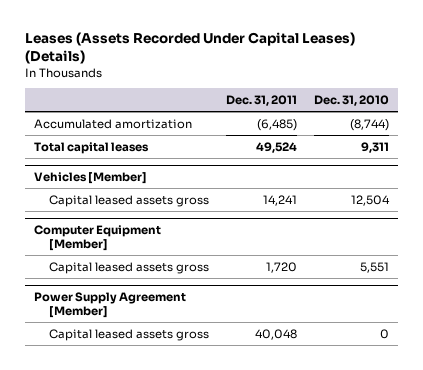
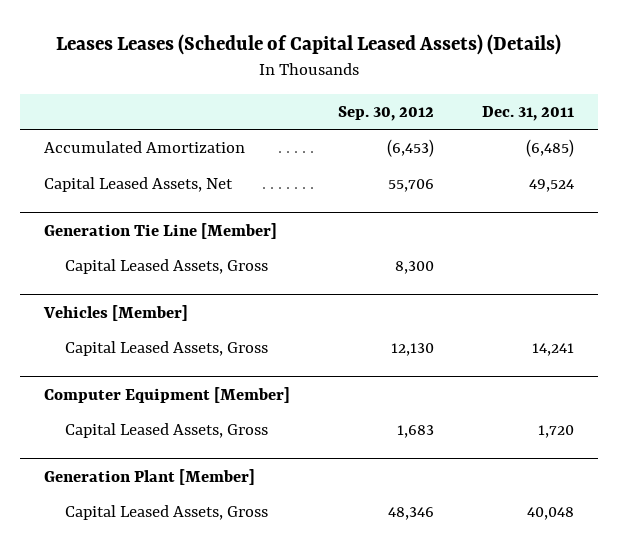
[25,32,356,64] Leases (Assets Recorded Under Capital Leases) (Details) -> [56,33,562,55] Leases Leases (Schedule of Capital Leased Assets) (Details)
[314,94,390,106] Dec. 31, 2010 -> none
none -> [338,105,435,121] Sep. 30, 2012
[33,118,192,129] Accumulated amortization -> [44,141,246,154] Accumulated Amortization
[33,141,149,154] Total capital leases -> [44,177,234,193] Capital Leased Assets, Net
none -> [44,222,278,239] Generation Tie Line [Member]
none -> [65,259,269,275] Capital Leased Assets, Gross
[49,194,210,207] Capital leased assets gross -> [65,341,269,357] Capital Leased Assets, Gross
[33,291,186,319] Power Supply Agreement [Member] -> none
[49,261,210,274] Capital leased assets gross -> [65,423,269,439] Capital Leased Assets, Gross
none -> [44,468,256,485] Generation Plant [Member]
[49,328,210,341] Capital leased assets gross -> [65,505,269,521] Capital Leased Assets, Gross

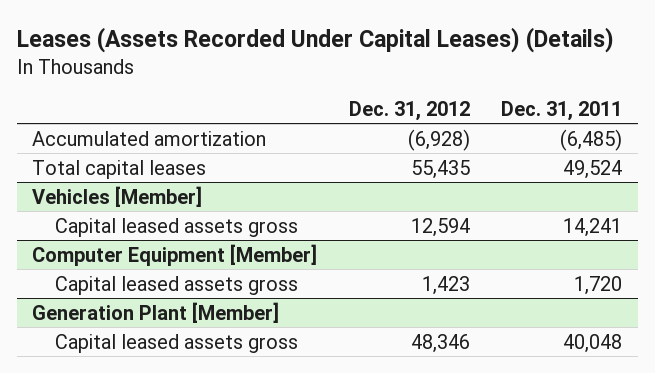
[56,33,562,55] Leases Leases (Schedule of Capital Leased Assets) (Details) -> [16,27,614,54] Leases (Assets Recorded Under Capital Leases) (Details)
[338,105,435,121] Sep. 30, 2012 -> none
none -> [348,100,470,121] Dec. 31, 2012
[44,222,278,239] Generation Tie Line [Member] -> none
[65,259,269,275] Capital Leased Assets, Gross -> none
[44,141,246,154] Accumulated Amortization -> [32,130,267,146] Accumulated amortization
[44,177,234,193] Capital Leased Assets, Net -> [32,159,207,179] Total capital leases
[65,341,269,357] Capital Leased Assets, Gross -> [55,217,299,237] Capital leased assets gross
[65,423,269,439] Capital Leased Assets, Gross -> [55,275,299,295] Capital leased assets gross
[65,505,269,521] Capital Leased Assets, Gross -> [55,333,299,353] Capital leased assets gross

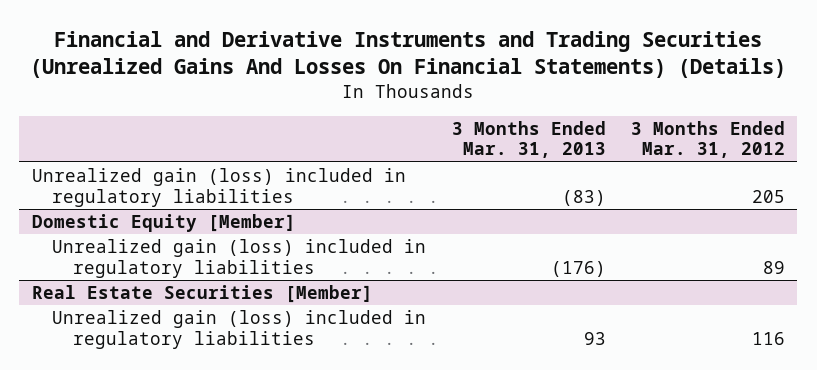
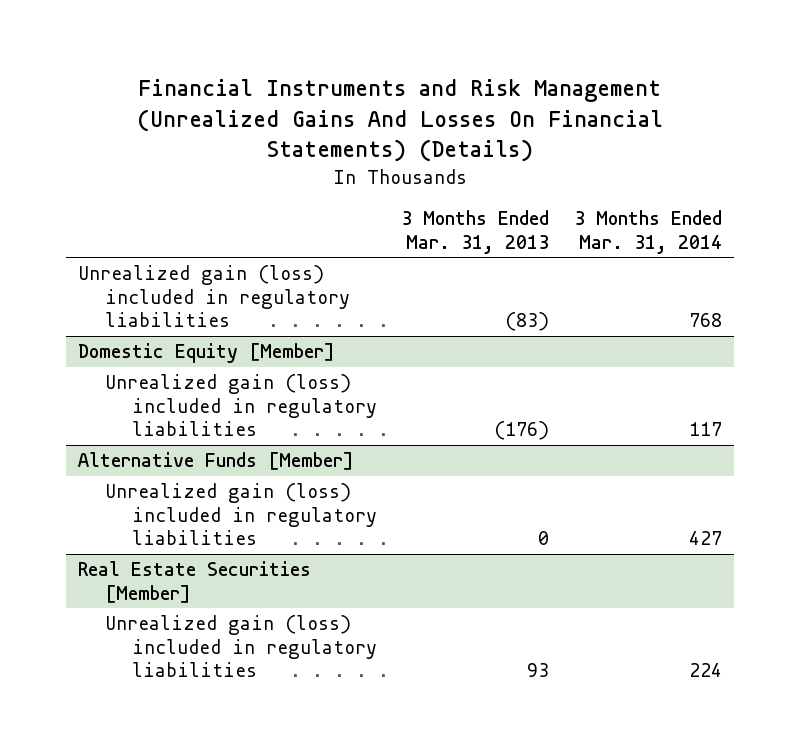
[30,30,787,79] Financial and Derivative Instruments and Trading Securities (Unrealized Gains And Losses On Financial Statements) (Details) -> [136,79,663,163] Financial Instruments and Risk Management (Unrealized Gains And Losses On Financial Statements) (Details)
[630,120,785,159] 3 Months Ended Mar. 31, 2012 -> none
none -> [573,210,722,254] 3 Months Ended Mar. 31, 2014
none -> [77,452,354,471] Alternative Funds [Member]
none -> [104,483,377,546] Unrealized gain (loss) included in regulatory liabilities

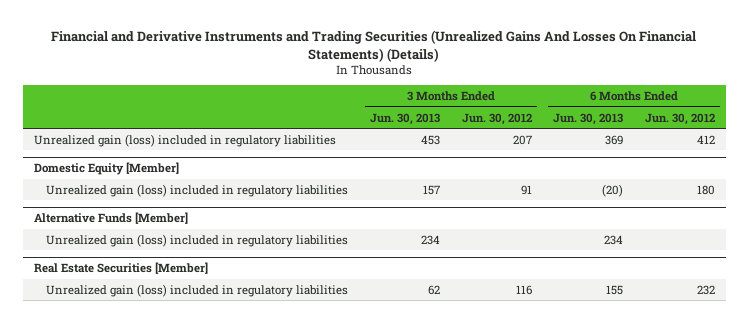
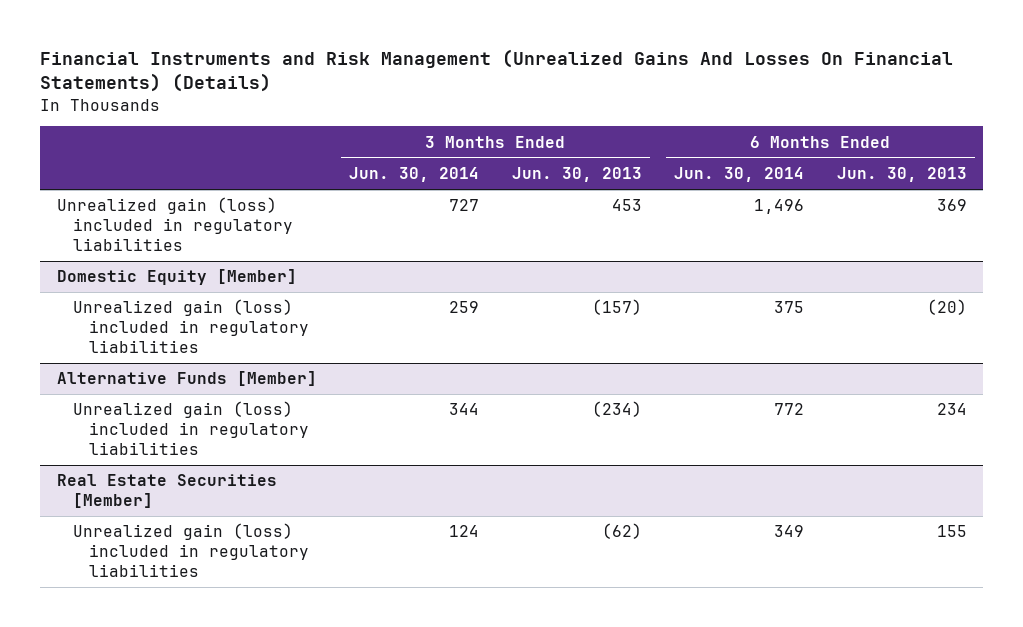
[51,29,697,62] Financial and Derivative Instruments and Trading Securities (Unrealized Gains And Losses On Financial Statements) (Details) -> [40,48,954,93] Financial Instruments and Risk Management (Unrealized Gains And Losses On Financial Statements) (Details)
[461,112,532,125] Jun. 30, 2012 -> none
[644,112,715,125] Jun. 30, 2012 -> none
none -> [349,167,480,183] Jun. 30, 2014
none -> [674,167,805,183] Jun. 30, 2014
[422,184,440,195] 157 -> [591,299,642,316] (157)
[420,234,440,245] 234 -> [591,401,642,418] (234)
[427,284,440,295] 62 -> [601,523,642,540] (62)

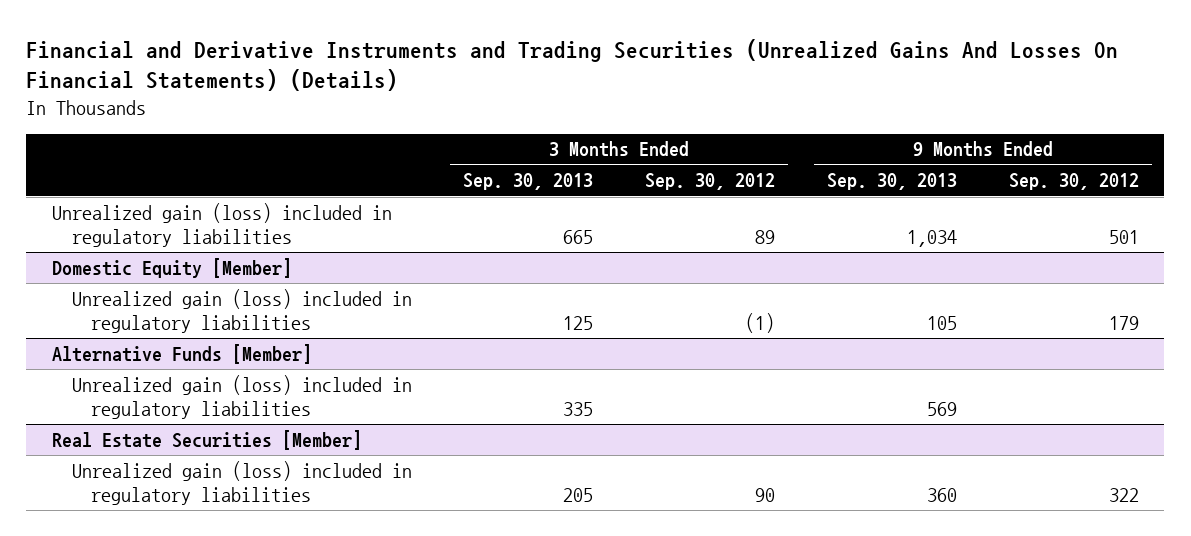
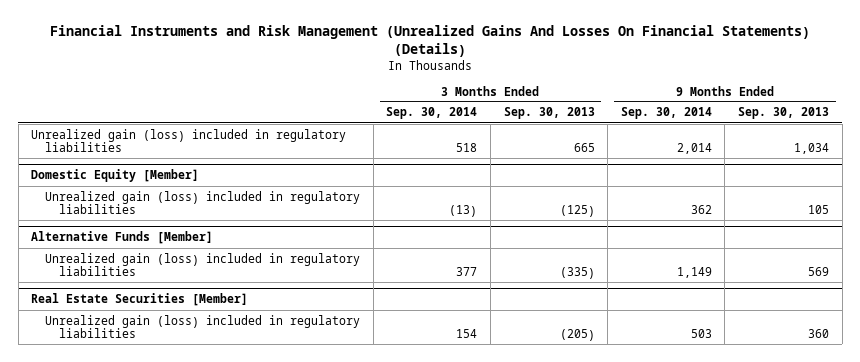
[26,38,1119,92] Financial and Derivative Instruments and Trading Securities (Unrealized Gains And Losses On Financial Statements) (Details) -> [50,25,811,58] Financial Instruments and Risk Management (Unrealized Gains And Losses On Financial Statements) (Details)
[645,173,776,191] Sep. 30, 2012 -> none
[1008,173,1139,191] Sep. 30, 2012 -> none
none -> [386,107,478,120] Sep. 30, 2014
none -> [620,107,712,120] Sep. 30, 2014
[563,316,594,331] 125 -> [559,205,595,218] (125)
[563,402,594,417] 335 -> [559,267,595,280] (335)
[563,488,594,503] 205 -> [559,329,595,342] (205)

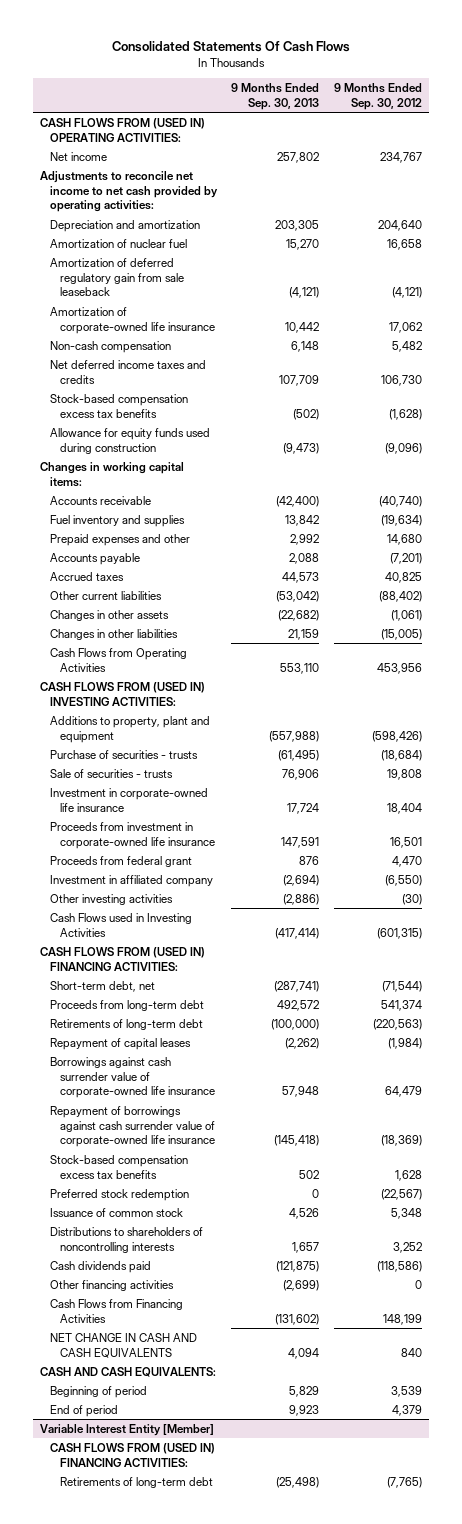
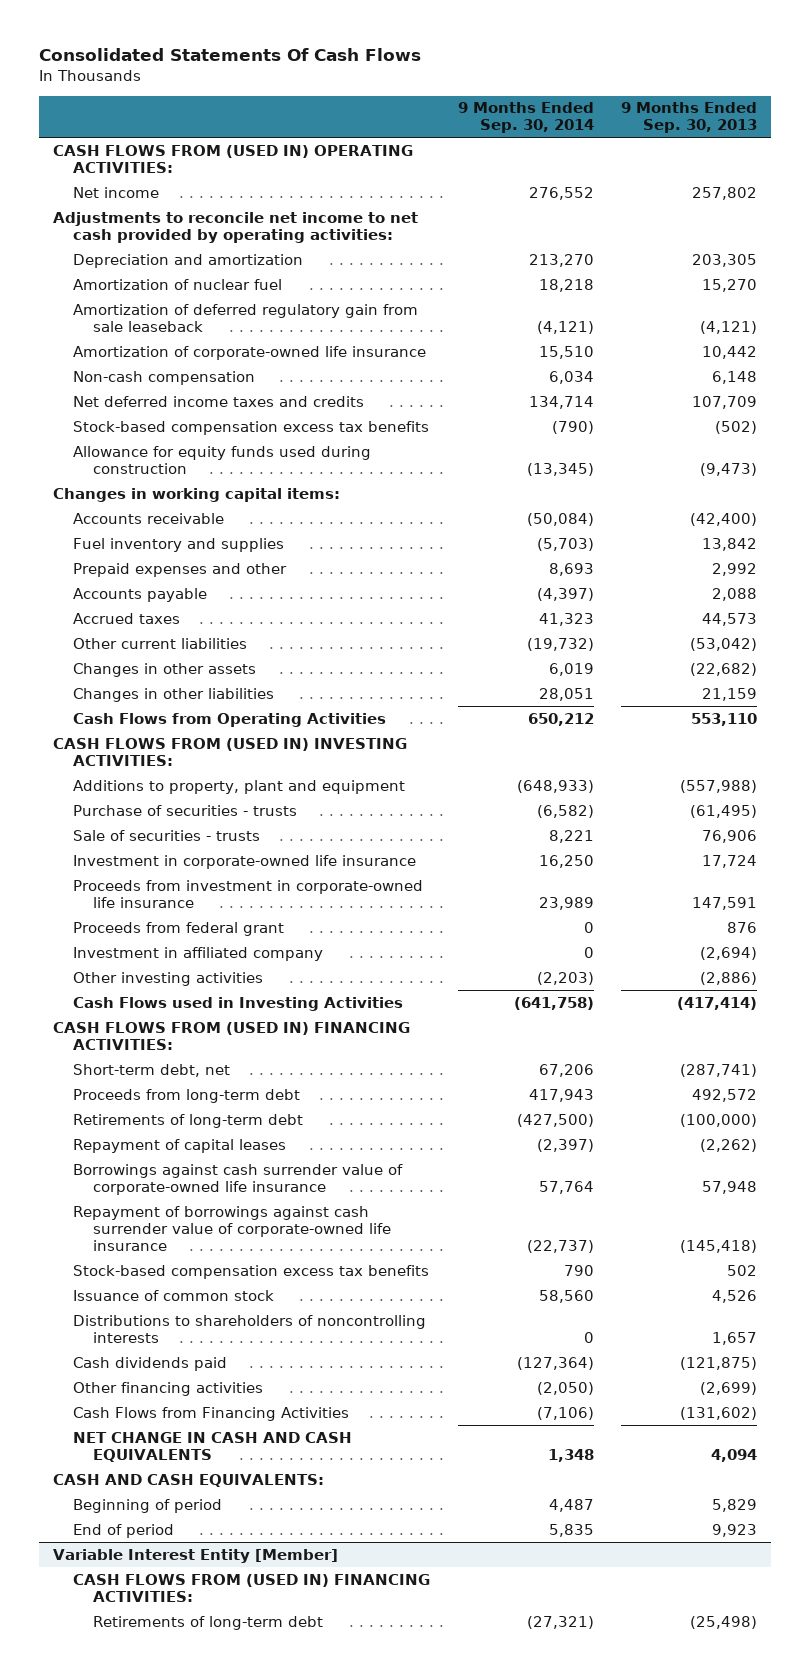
[333,82,422,110] 9 Months Ended Sep. 30, 2012 -> none
none -> [457,102,594,134] 9 Months Ended Sep. 30, 2014
[50,1188,190,1201] Preferred stock redemption -> none

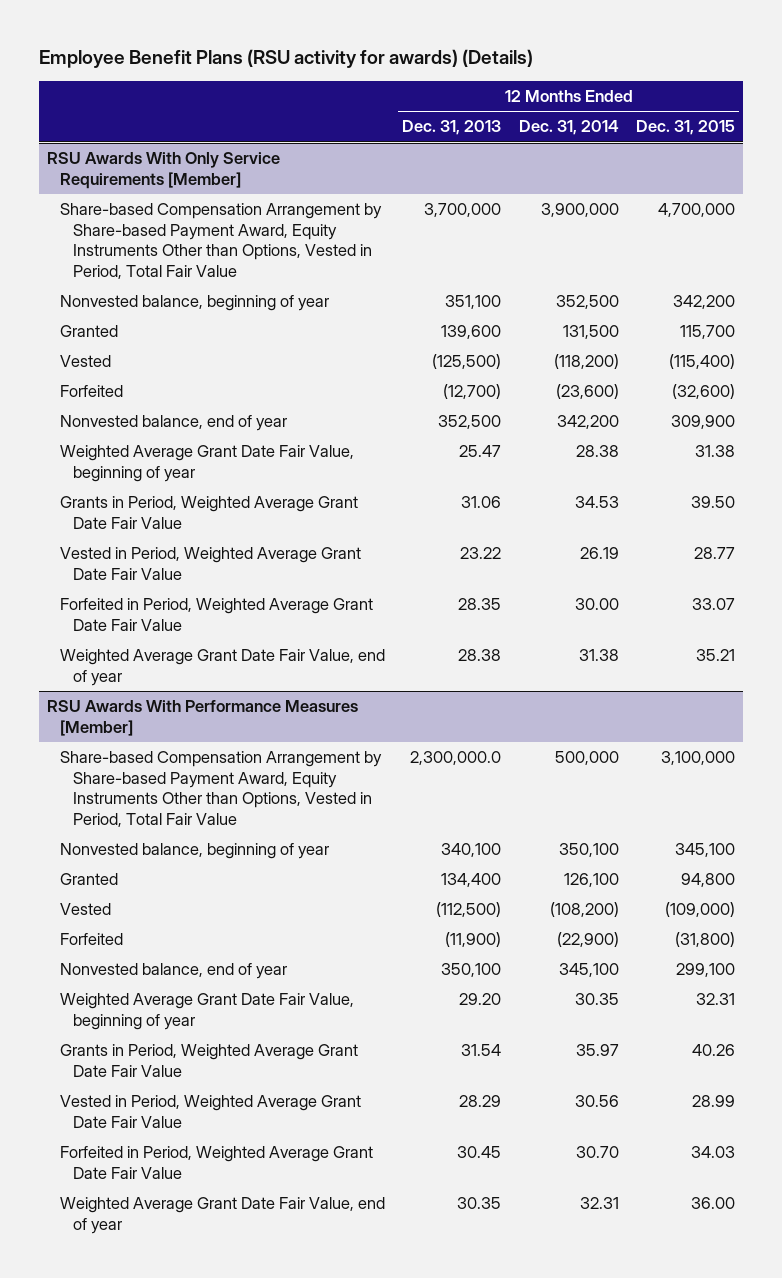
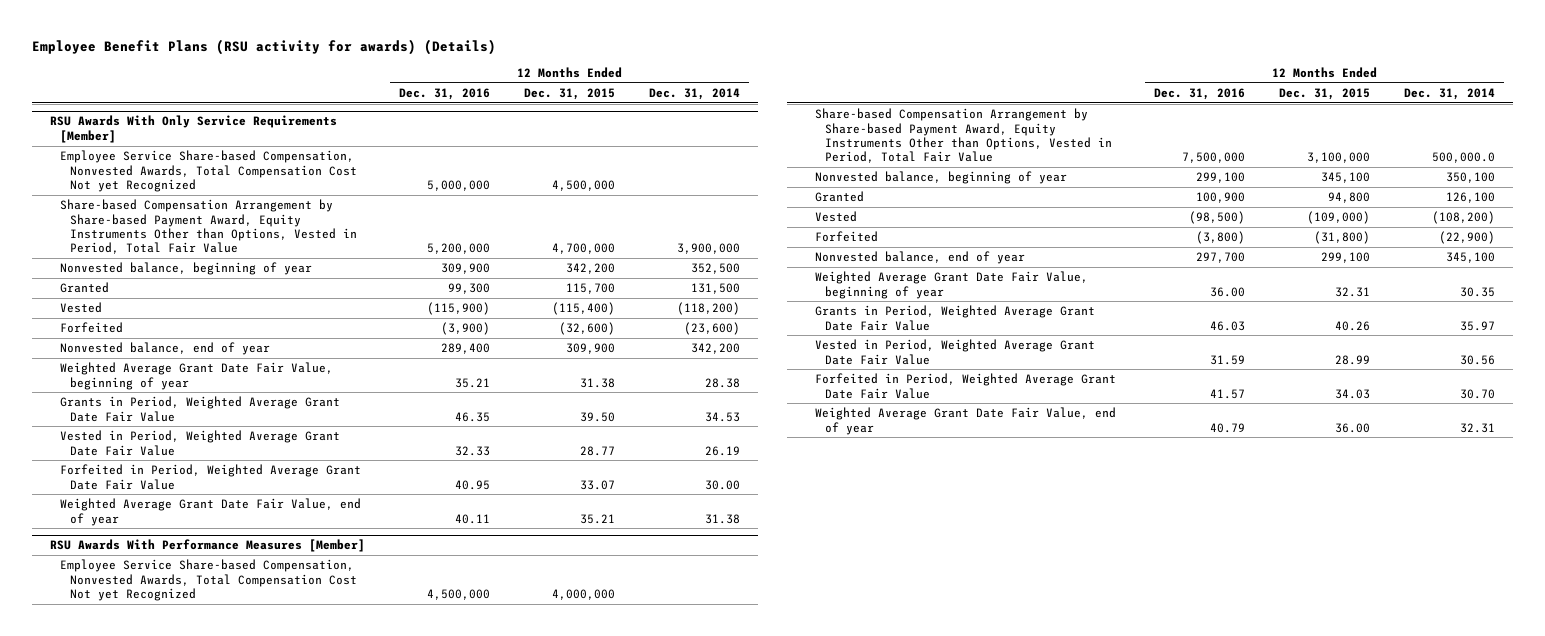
[402,120,502,136] Dec. 31, 2013 -> none
none -> [398,88,490,101] Dec. 31, 2016
none -> [59,150,357,192] Employee Service Share-based Compensation, Nonvested Awards, Total Compensation Cost Not yet Recognized
none -> [59,559,357,601] Employee Service Share-based Compensation, Nonvested Awards, Total Compensation Cost Not yet Recognized
[554,751,619,766] 500,000 -> [1432,152,1496,164] 500,000.0

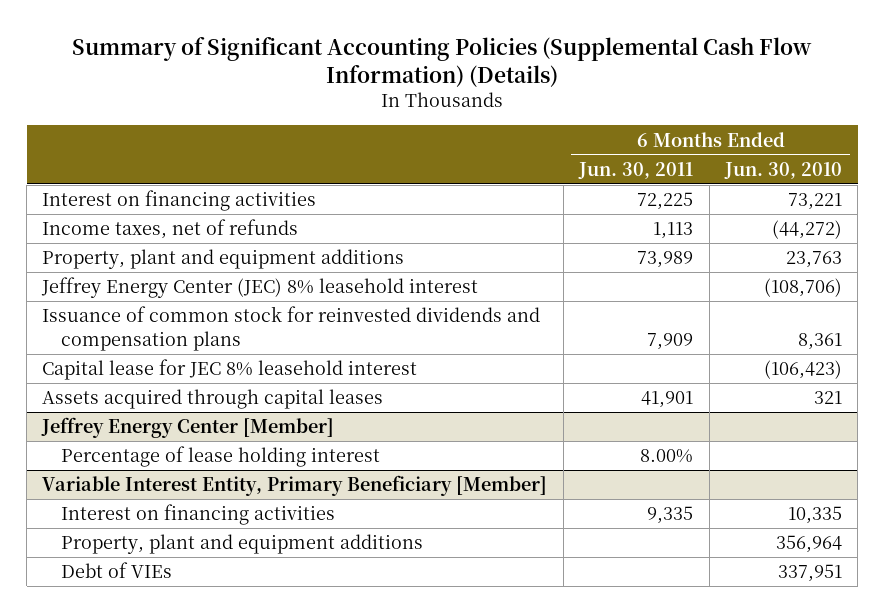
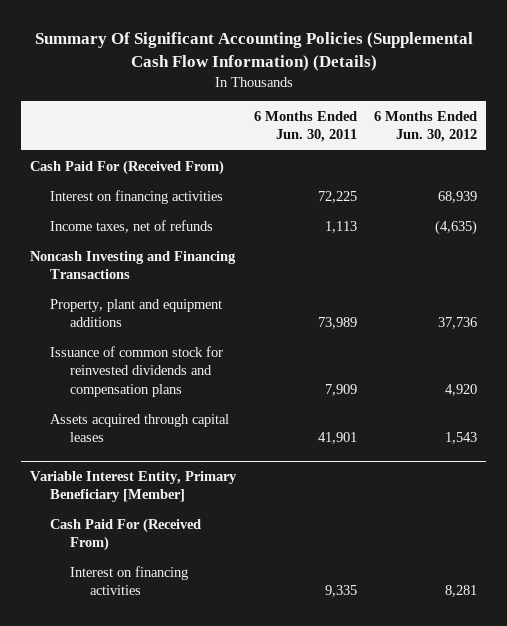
[72,36,813,87] Summary of Significant Accounting Policies (Supplemental Cash Flow Information) (Details) -> [34,32,473,71] Summary Of Significant Accounting Policies (Supplemental Cash Flow Information) (Details)
[723,161,842,179] Jun. 30, 2010 -> none
none -> [374,110,478,143] 6 Months Ended Jun. 30, 2012
none -> [30,159,225,175] Cash Paid For (Received From)
none -> [30,250,237,280] Noncash Investing and Financing Transactions
[41,277,479,299] Jeffrey Energy Center (JEC) 8% leasehold interest -> none
[42,359,418,381] Capital lease for JEC 8% leasehold interest -> none
[41,417,335,439] Jeffrey Energy Center [Member] -> none
[60,446,380,468] Percentage of lease holding interest -> none
none -> [50,517,202,552] Cash Paid For (Received From)
[60,534,423,555] Property, plant and equipment additions -> none
[60,562,172,579] Debt of VIEs -> none

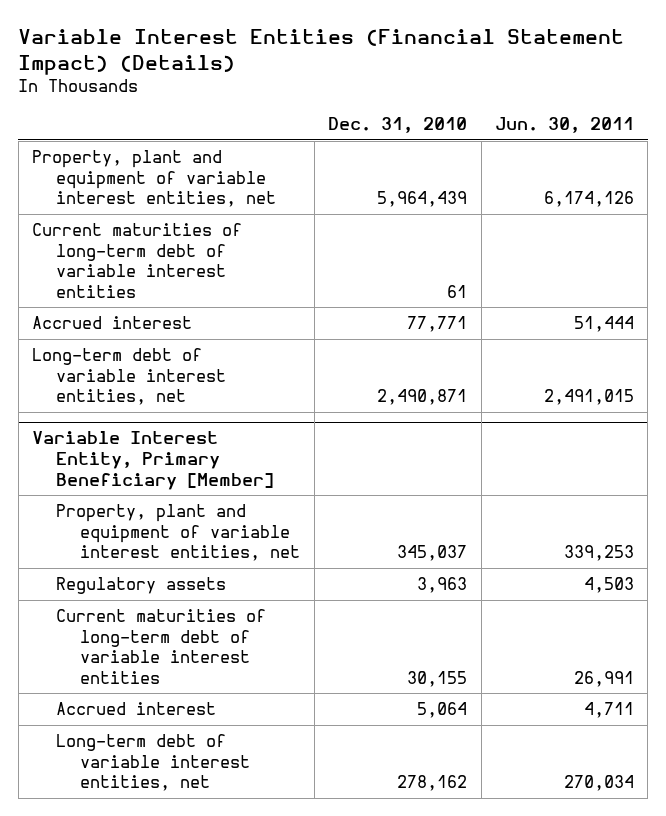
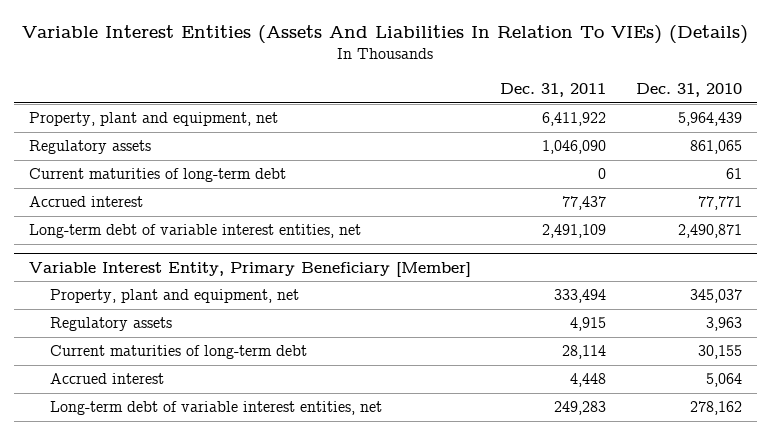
[18,28,625,75] Variable Interest Entities (Financial Statement Impact) (Details) -> [22,25,749,45] Variable Interest Entities (Assets And Liabilities In Relation To VIEs) (Details)
[494,117,634,134] Jun. 30, 2011 -> none
none -> [500,83,607,98] Dec. 31, 2011
[32,150,277,208] Property, plant and equipment of variable interest entities, net -> [28,112,278,127] Property, plant and equipment, net
none -> [28,140,151,155] Regulatory assets
[32,223,243,298] Current maturities of long-term debt of variable interest entities -> [28,168,286,183] Current maturities of long-term debt
[56,504,301,562] Property, plant and equipment of variable interest entities, net -> [49,289,299,304] Property, plant and equipment, net
[56,609,267,684] Current maturities of long-term debt of variable interest entities -> [49,345,307,360] Current maturities of long-term debt

